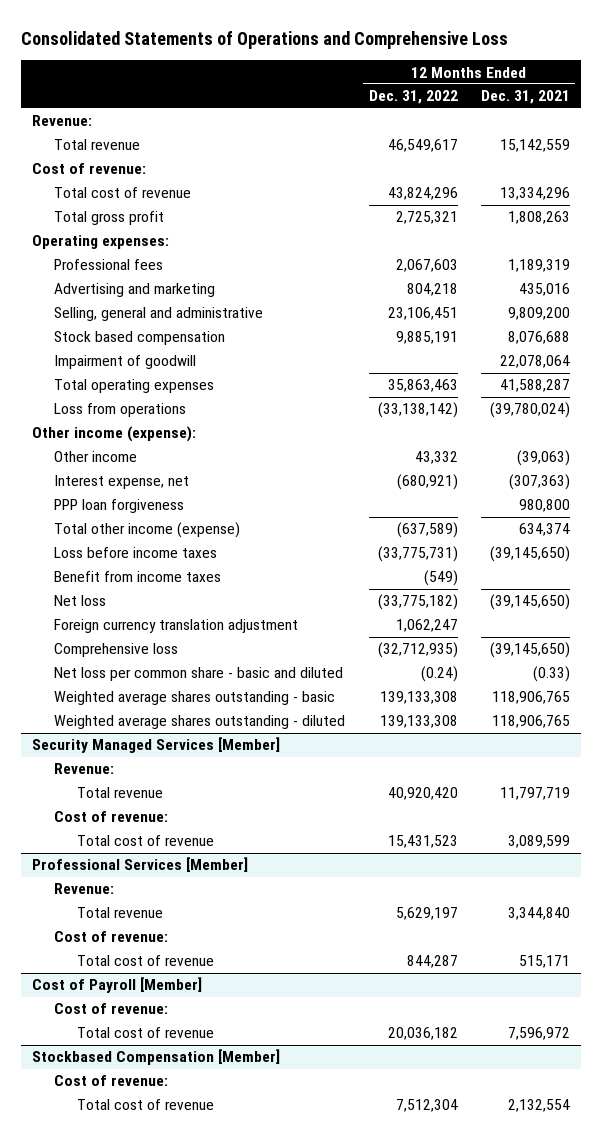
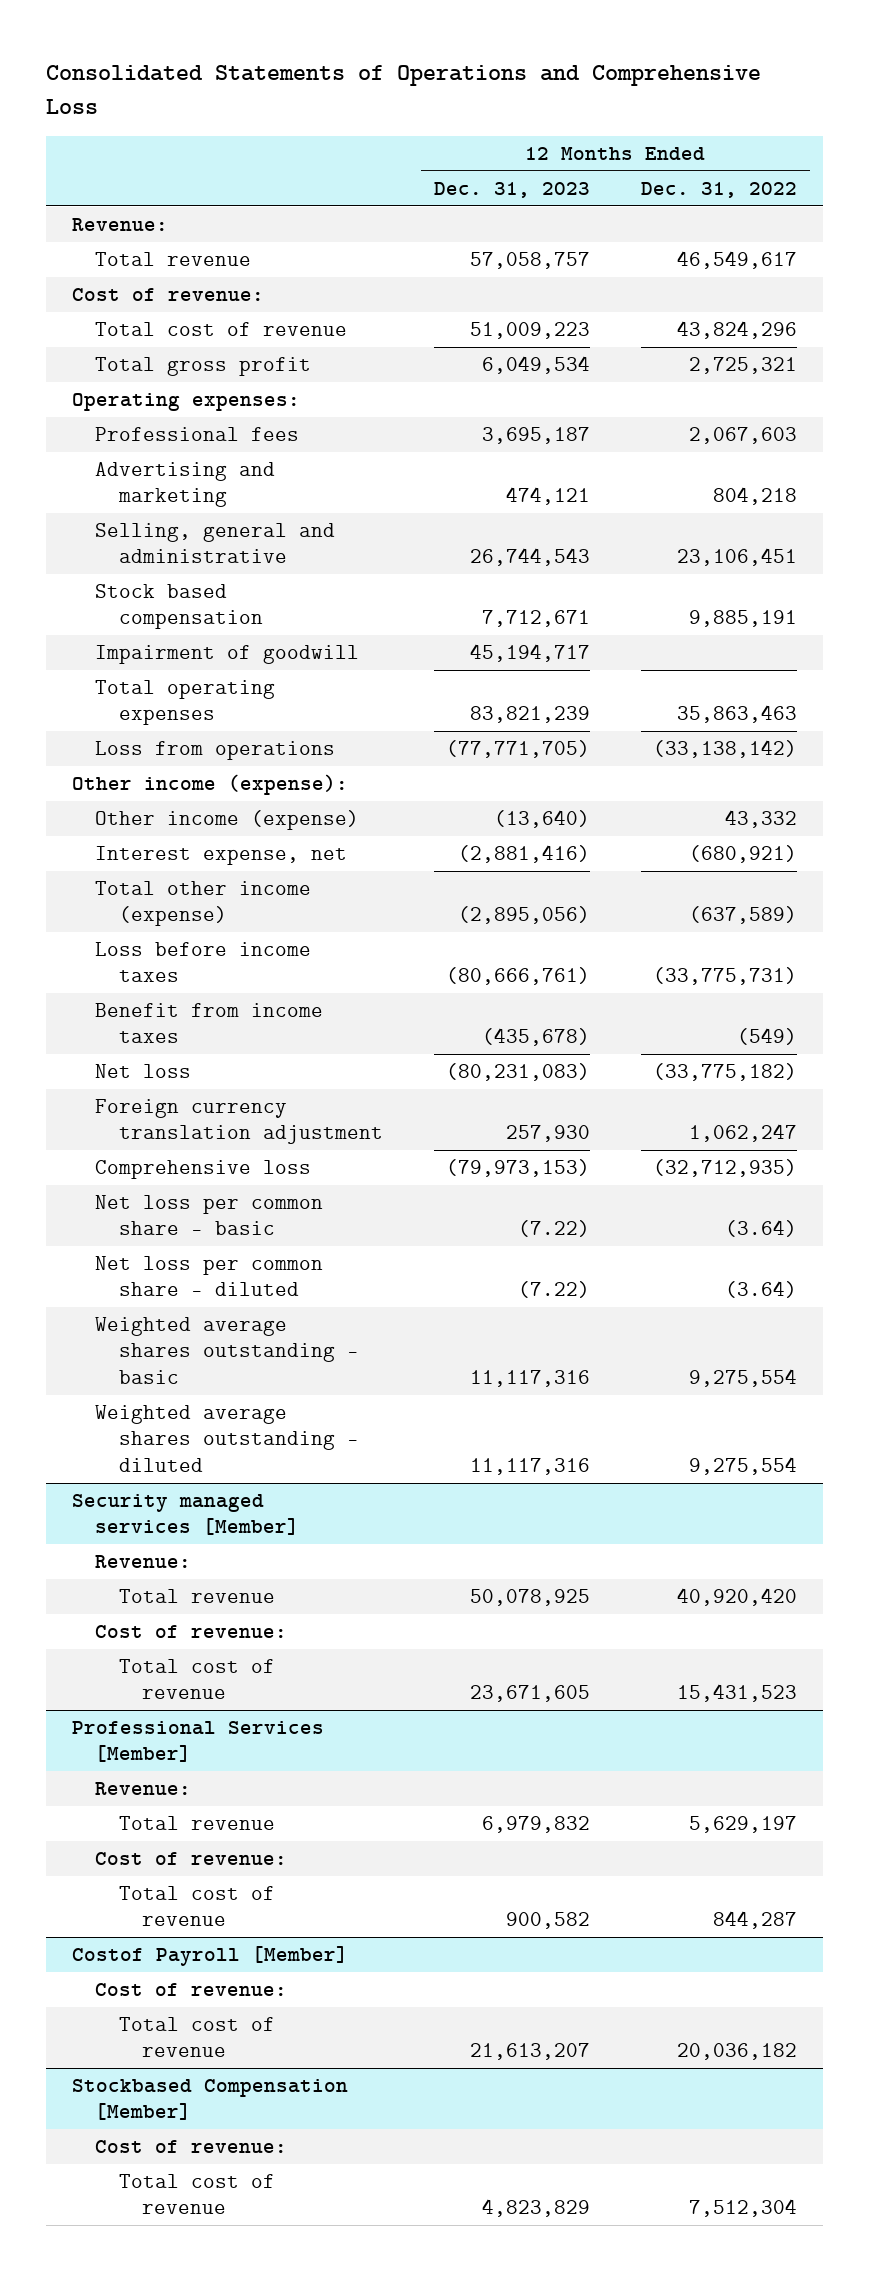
[480,90,570,105] Dec. 31, 2021 -> none
none -> [433,182,590,199] Dec. 31, 2023
[54,451,138,463] Other income -> [95,810,360,831] Other income (expense)
[54,499,185,514] PPP loan forgiveness -> none
[54,667,344,682] Net loss per common share - basic and diluted -> [95,1195,324,1236] Net loss per common share - basic
[420,666,458,683] (0.24) -> [725,1220,798,1238] (3.64)
none -> [95,1256,324,1297] Net loss per common share - diluted
[379,691,458,705] 139,133,308 -> [689,1368,798,1387] 9,275,554
[379,715,458,729] 139,133,308 -> [689,1456,798,1475] 9,275,554
[32,737,281,754] Security Managed Services [Member] -> [71,1494,300,1536] Security managed services [Member]
[32,977,203,994] Cost of Payroll [Member] -> [71,1946,348,1967] Costof Payroll [Member]

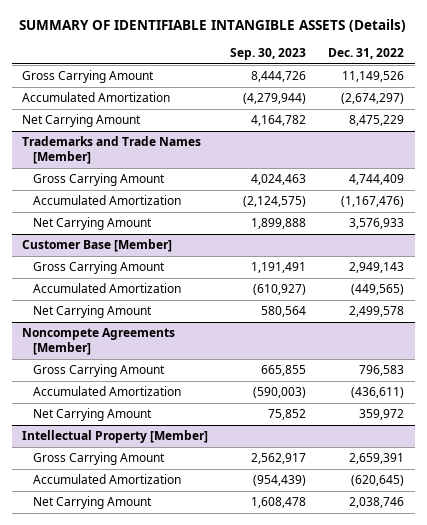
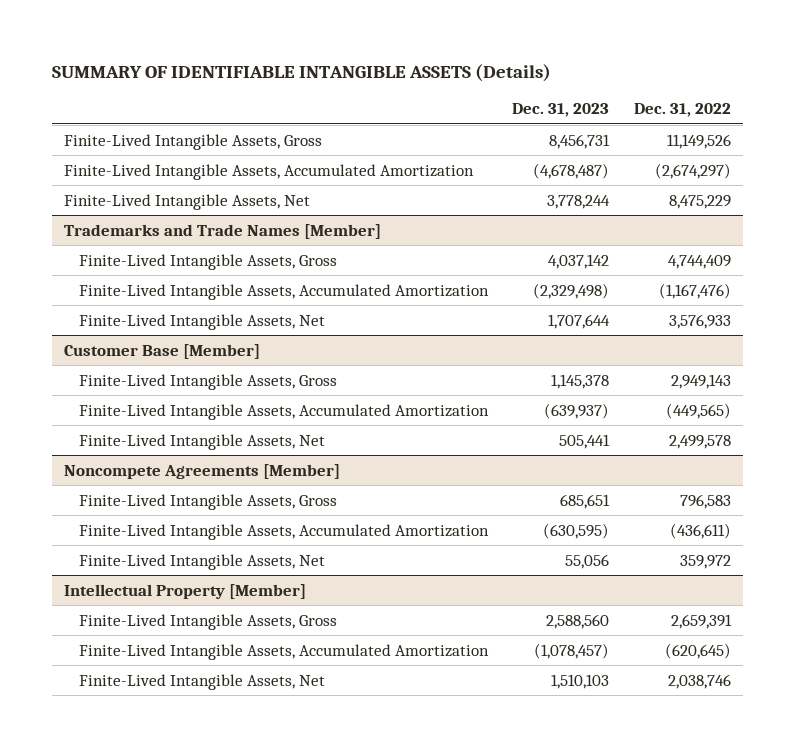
[230,48,307,61] Sep. 30, 2023 -> none
none -> [512,103,610,118] Dec. 31, 2023
[22,70,155,84] Gross Carrying Amount -> [64,133,323,150] Finite-Lived Intangible Assets, Gross
[22,92,171,103] Accumulated Amortization -> [64,163,475,180] Finite-Lived Intangible Assets, Accumulated Amortization
[22,114,142,128] Net Carrying Amount -> [64,193,311,210] Finite-Lived Intangible Assets, Net
[32,173,165,187] Gross Carrying Amount -> [78,253,337,270] Finite-Lived Intangible Assets, Gross
[32,195,181,206] Accumulated Amortization -> [78,283,489,300] Finite-Lived Intangible Assets, Accumulated Amortization
[32,217,152,231] Net Carrying Amount -> [78,313,325,330] Finite-Lived Intangible Assets, Net
[32,261,165,275] Gross Carrying Amount -> [78,373,337,390] Finite-Lived Intangible Assets, Gross
[32,283,181,294] Accumulated Amortization -> [78,403,489,420] Finite-Lived Intangible Assets, Accumulated Amortization
[32,305,152,319] Net Carrying Amount -> [78,433,325,450] Finite-Lived Intangible Assets, Net
[32,364,165,378] Gross Carrying Amount -> [78,493,337,510] Finite-Lived Intangible Assets, Gross
[32,386,181,397] Accumulated Amortization -> [78,523,489,540] Finite-Lived Intangible Assets, Accumulated Amortization
[32,408,152,422] Net Carrying Amount -> [78,553,325,570] Finite-Lived Intangible Assets, Net
[32,452,165,466] Gross Carrying Amount -> [78,613,337,630] Finite-Lived Intangible Assets, Gross
[32,474,181,485] Accumulated Amortization -> [78,643,489,660] Finite-Lived Intangible Assets, Accumulated Amortization
[32,496,152,510] Net Carrying Amount -> [78,673,325,690] Finite-Lived Intangible Assets, Net

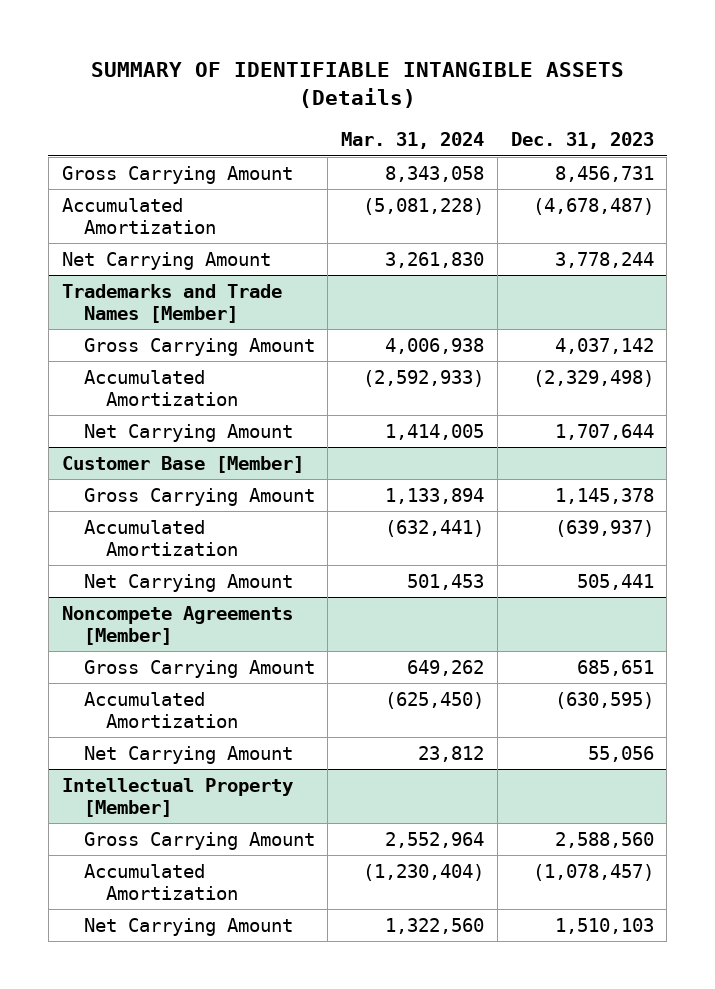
[633,103,731,118] Dec. 31, 2022 -> none
none -> [341,132,485,150] Mar. 31, 2024
[64,133,323,150] Finite-Lived Intangible Assets, Gross -> [61,165,293,184] Gross Carrying Amount
[64,163,475,180] Finite-Lived Intangible Assets, Accumulated Amortization -> [61,197,216,234] Accumulated Amortization
[64,193,311,210] Finite-Lived Intangible Assets, Net -> [61,251,271,270] Net Carrying Amount
[78,253,337,270] Finite-Lived Intangible Assets, Gross -> [83,337,315,356] Gross Carrying Amount
[78,283,489,300] Finite-Lived Intangible Assets, Accumulated Amortization -> [83,369,238,406] Accumulated Amortization
[78,313,325,330] Finite-Lived Intangible Assets, Net -> [83,423,293,442] Net Carrying Amount
[78,373,337,390] Finite-Lived Intangible Assets, Gross -> [83,487,315,506] Gross Carrying Amount
[78,403,489,420] Finite-Lived Intangible Assets, Accumulated Amortization -> [83,519,238,556] Accumulated Amortization
[78,433,325,450] Finite-Lived Intangible Assets, Net -> [83,573,293,592] Net Carrying Amount
[78,493,337,510] Finite-Lived Intangible Assets, Gross -> [83,659,315,678] Gross Carrying Amount
[78,523,489,540] Finite-Lived Intangible Assets, Accumulated Amortization -> [83,691,238,728] Accumulated Amortization
[78,553,325,570] Finite-Lived Intangible Assets, Net -> [83,745,293,764] Net Carrying Amount
[78,613,337,630] Finite-Lived Intangible Assets, Gross -> [83,831,315,850] Gross Carrying Amount
[78,643,489,660] Finite-Lived Intangible Assets, Accumulated Amortization -> [83,863,238,900] Accumulated Amortization
[78,673,325,690] Finite-Lived Intangible Assets, Net -> [83,917,293,936] Net Carrying Amount

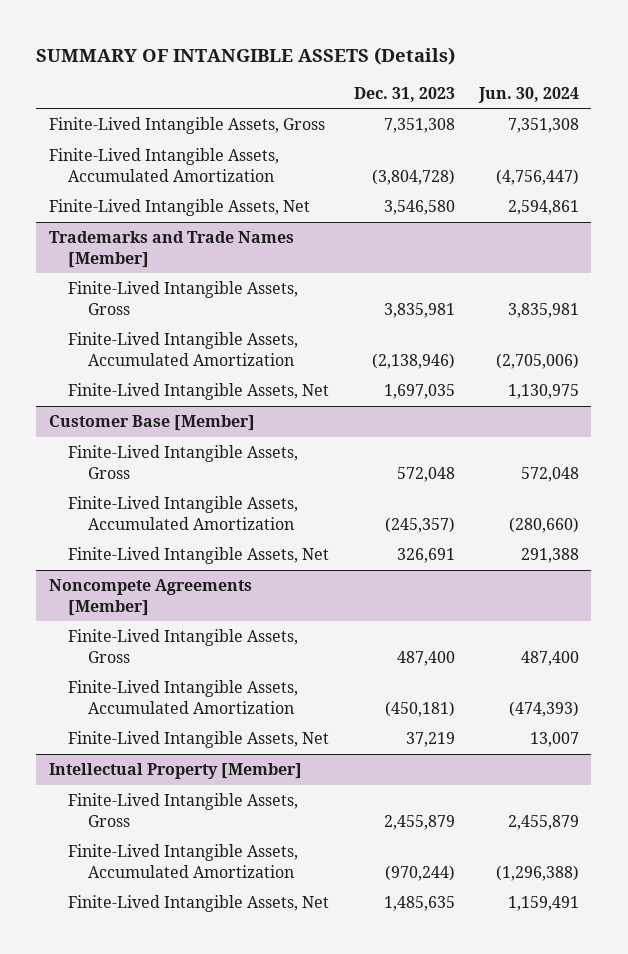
[90,61,624,109] SUMMARY OF IDENTIFIABLE INTANGIBLE ASSETS (Details) -> [36,46,456,65] SUMMARY OF INTANGIBLE ASSETS (Details)
[341,132,485,150] Mar. 31, 2024 -> none
none -> [477,86,579,103] Jun. 30, 2024
[61,165,293,184] Gross Carrying Amount -> none
[61,251,271,270] Net Carrying Amount -> none
none -> [48,117,325,135] Finite-Lived Intangible Assets, Gross
[61,197,216,234] Accumulated Amortization -> [48,148,279,182] Finite-Lived Intangible Assets, Accumulated Amortization
[532,197,654,215] (4,678,487) -> [371,168,455,185] (3,804,728)
none -> [48,199,310,217] Finite-Lived Intangible Assets, Net
[83,337,315,356] Gross Carrying Amount -> none
[83,423,293,442] Net Carrying Amount -> none
none -> [68,281,299,315] Finite-Lived Intangible Assets, Gross
[83,369,238,406] Accumulated Amortization -> [68,332,299,366] Finite-Lived Intangible Assets, Accumulated Amortization
[532,369,654,387] (2,329,498) -> [371,352,455,369] (2,138,946)
none -> [68,383,330,401] Finite-Lived Intangible Assets, Net
[83,487,315,506] Gross Carrying Amount -> none
[83,573,293,592] Net Carrying Amount -> none
none -> [68,445,299,479] Finite-Lived Intangible Assets, Gross
[83,519,238,556] Accumulated Amortization -> [68,496,299,530] Finite-Lived Intangible Assets, Accumulated Amortization
[554,519,654,537] (639,937) -> [384,516,455,533] (245,357)
none -> [68,547,330,565] Finite-Lived Intangible Assets, Net
[83,659,315,678] Gross Carrying Amount -> none
[83,745,293,764] Net Carrying Amount -> none
none -> [68,629,299,663] Finite-Lived Intangible Assets, Gross
[83,691,238,728] Accumulated Amortization -> [68,680,299,714] Finite-Lived Intangible Assets, Accumulated Amortization
[554,691,654,709] (630,595) -> [384,700,455,717] (450,181)
none -> [68,731,330,749] Finite-Lived Intangible Assets, Net
[83,831,315,850] Gross Carrying Amount -> none
[83,917,293,936] Net Carrying Amount -> none
none -> [68,793,299,827] Finite-Lived Intangible Assets, Gross
[83,863,238,900] Accumulated Amortization -> [68,844,299,878] Finite-Lived Intangible Assets, Accumulated Amortization
[532,863,654,881] (1,078,457) -> [384,864,455,881] (970,244)
none -> [68,895,330,913] Finite-Lived Intangible Assets, Net

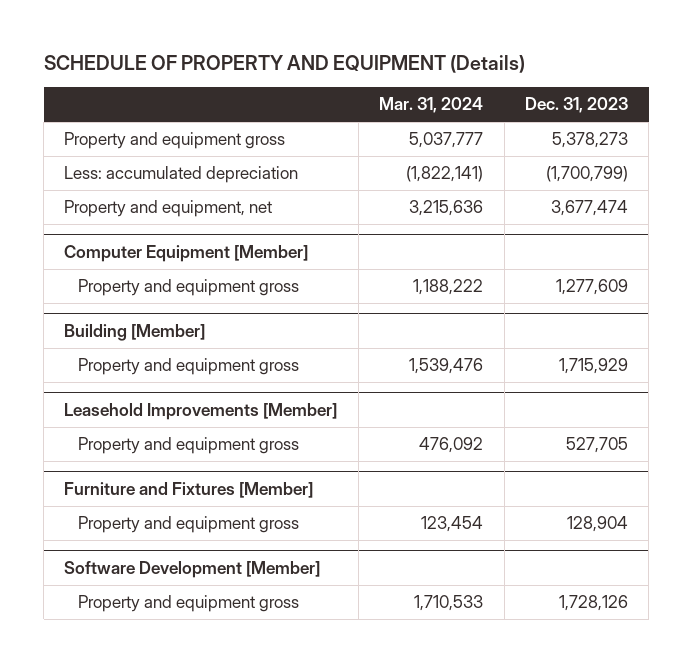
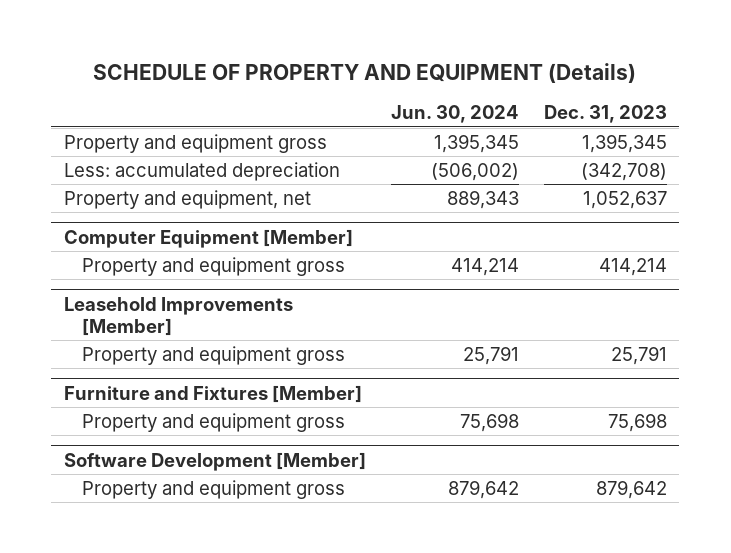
[379,97,484,114] Mar. 31, 2024 -> none
none -> [390,105,519,124] Jun. 30, 2024
[551,132,628,149] 5,378,273 -> [581,133,667,153] 1,395,345
[545,166,628,183] (1,700,799) -> [580,162,667,181] (342,708)
[550,200,628,217] 3,677,474 -> [582,190,667,209] 1,052,637
[64,324,206,342] Building [Member] -> none
[78,358,300,376] Property and equipment gross -> none
[555,279,628,296] 1,277,609 -> [598,257,667,276] 414,214
[565,437,628,454] 527,705 -> [610,345,667,365] 25,791
[566,516,628,533] 128,904 -> [607,412,667,432] 75,698
[558,595,628,612] 1,728,126 -> [595,479,667,499] 879,642

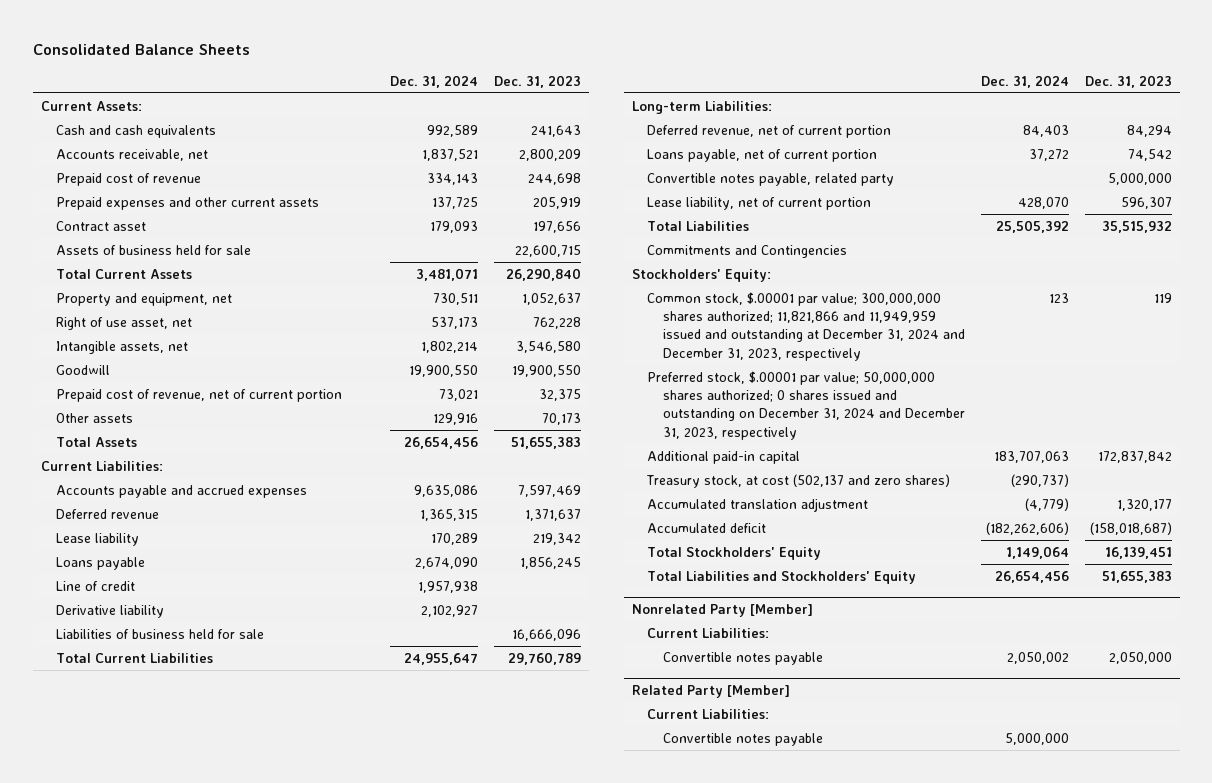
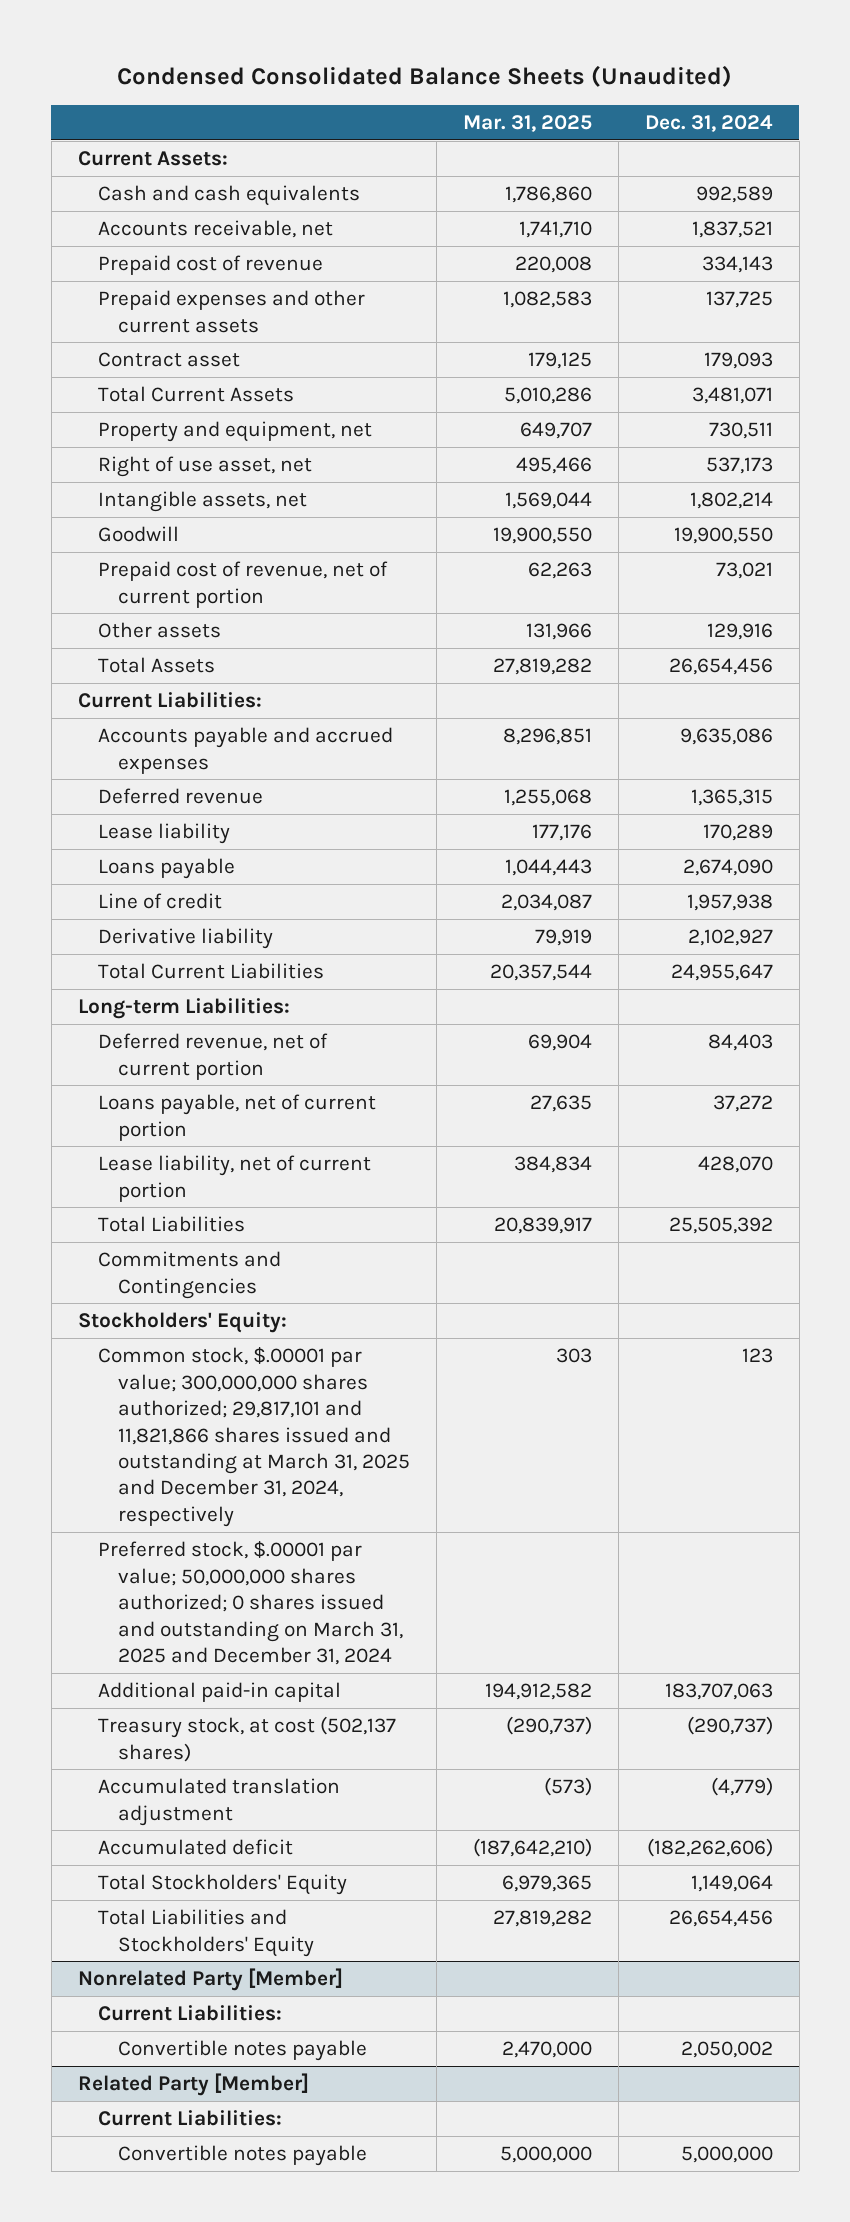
[32,43,250,55] Consolidated Balance Sheets -> [117,64,733,87] Condensed Consolidated Balance Sheets (Unaudited)
[493,74,581,88] Dec. 31, 2023 -> none
none -> [462,114,592,132] Mar. 31, 2025
[56,244,252,255] Assets of business held for sale -> none
[56,628,265,639] Liabilities of business held for sale -> none
[647,172,895,186] Convertible notes payable, related party -> none
[647,291,965,361] Common stock, $.00001 par value; 300,000,000 shares authorized; 11,821,866 and 11,949,959 issued and outstanding at December 31, 2024 and December 31, 2023, respectively -> [97,1347,410,1527] Common stock, $.00001 par value; 300,000,000 shares authorized; 29,817,101 and 11,821,866 shares issued and outstanding at March 31, 2025 and December 31, 2024, respectively
[647,370,965,440] Preferred stock, $.00001 par value; 50,000,000 shares authorized; 0 shares issued and outstanding on December 31, 2024 and December 31, 2023, respectively -> [97,1541,403,1665] Preferred stock, $.00001 par value; 50,000,000 shares authorized; 0 shares issued and outstanding on March 31, 2025 and December 31, 2024
[646,473,951,488] Treasury stock, at cost (502,137 and zero shares) -> [97,1716,396,1762] Treasury stock, at cost (502,137 shares)

